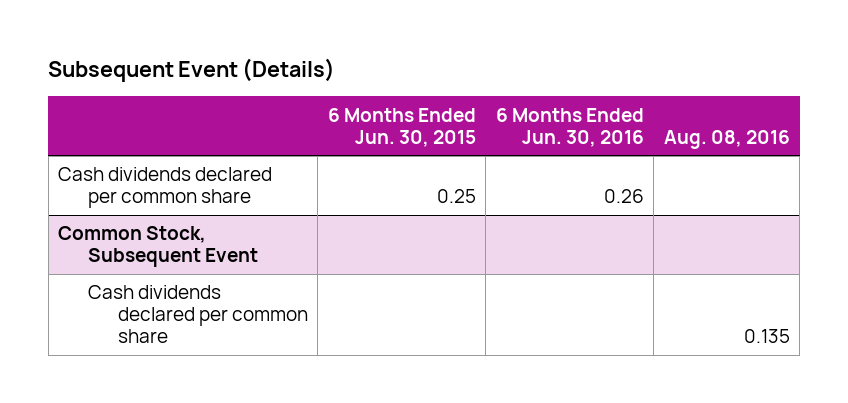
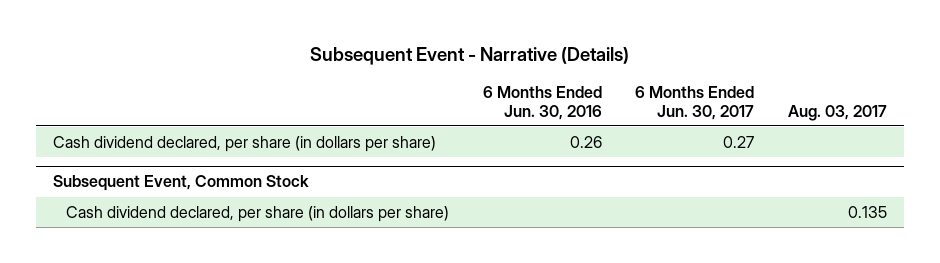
[48,58,336,83] Subsequent Event (Details) -> [310,47,630,66] Subsequent Event - Narrative (Details)
[327,107,476,147] 6 Months Ended Jun. 30, 2015 -> none
[663,129,790,149] Aug. 08, 2016 -> none
none -> [635,85,755,120] 6 Months Ended Jun. 30, 2017
none -> [788,104,888,121] Aug. 03, 2017
[58,167,273,209] Cash dividends declared per common share -> [53,135,437,152] Cash dividend declared, per share (in dollars per share)
[58,226,259,268] Common Stock, Subsequent Event -> [53,175,310,192] Subsequent Event, Common Stock
[88,285,308,344] Cash dividends declared per common share -> [65,205,449,222] Cash dividend declared, per share (in dollars per share)

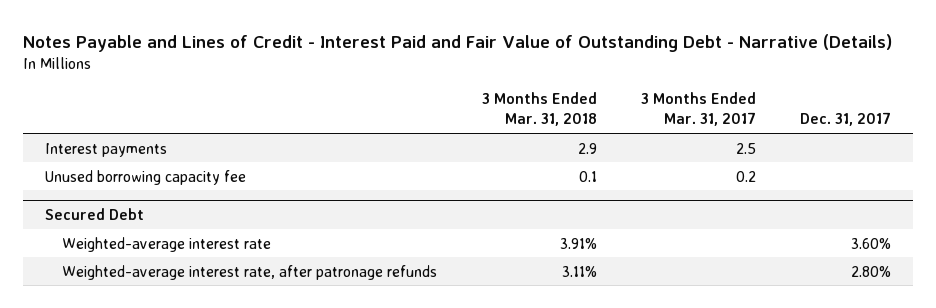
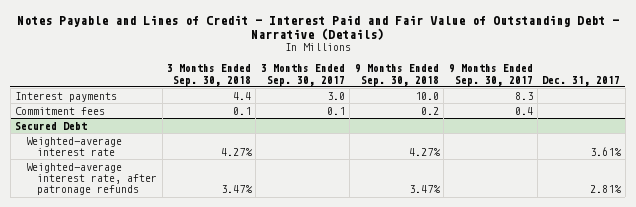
[481,92,597,127] 3 Months Ended Mar. 31, 2018 -> none
[640,92,756,127] 3 Months Ended Mar. 31, 2017 -> none
none -> [167,64,252,86] 3 Months Ended Sep. 30, 2018
none -> [260,64,345,86] 3 Months Ended Sep. 30, 2017
none -> [354,64,439,86] 9 Months Ended Sep. 30, 2018
none -> [448,64,533,86] 9 Months Ended Sep. 30, 2017
[45,169,247,185] Unused borrowing capacity fee -> [15,106,106,115] Commitment fees
[850,237,891,249] 3.60% -> [590,147,623,157] 3.61%
[850,265,891,277] 2.80% -> [590,185,623,194] 2.81%

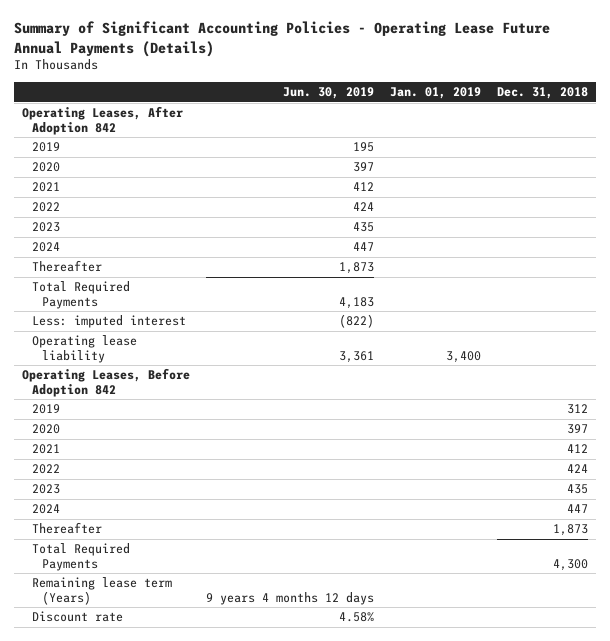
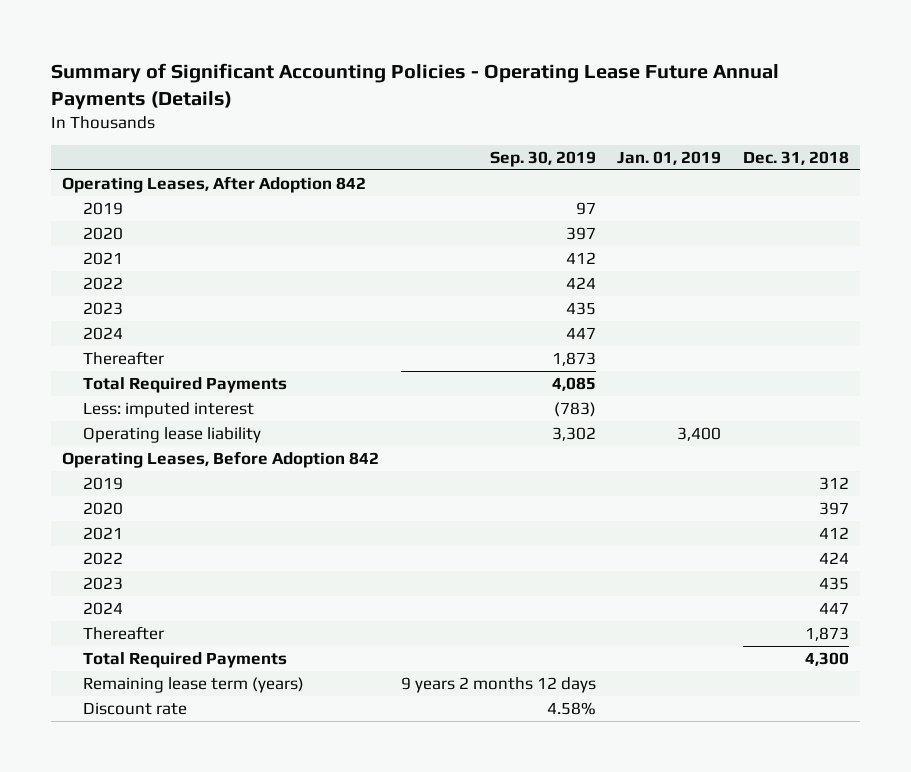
[283,87,375,100] Jun. 30, 2019 -> none
none -> [489,151,596,168] Sep. 30, 2019
[32,577,173,605] Remaining lease term (Years) -> [83,677,305,694] Remaining lease term (years)

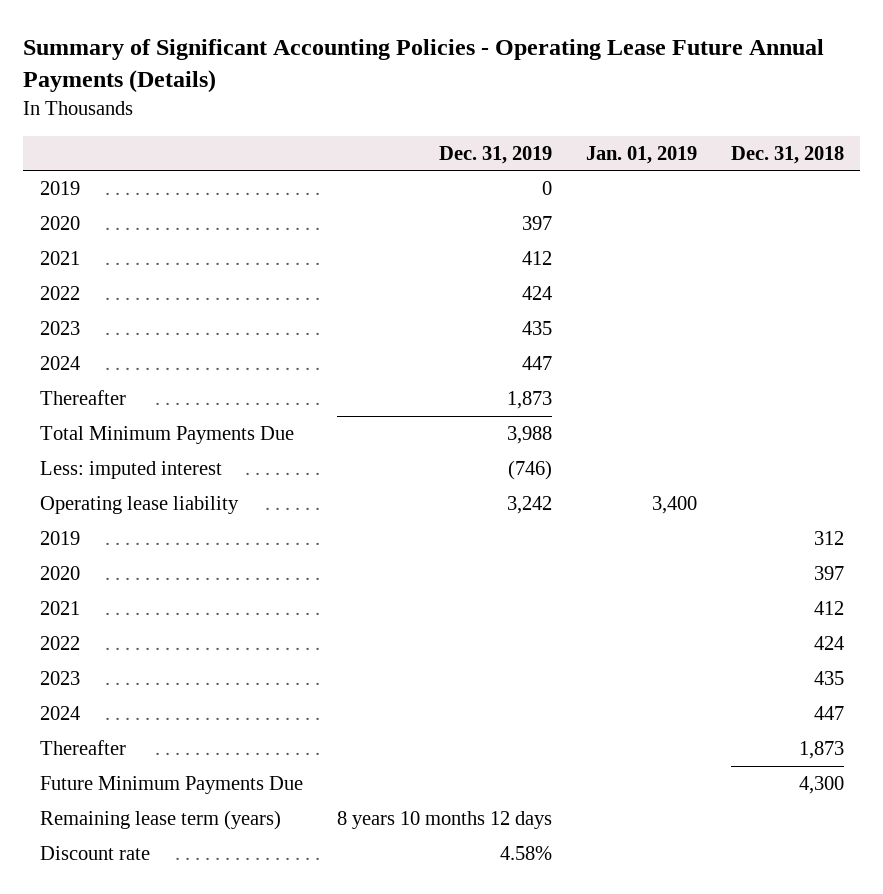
[489,151,596,168] Sep. 30, 2019 -> none
none -> [438,145,552,164] Dec. 31, 2019
[61,176,366,194] Operating Leases, After Adoption 842 -> none
[83,377,288,394] Total Required Payments -> [39,426,294,445] Total Minimum Payments Due
[61,451,379,469] Operating Leases, Before Adoption 842 -> none
[83,652,288,669] Total Required Payments -> [39,776,303,795] Future Minimum Payments Due

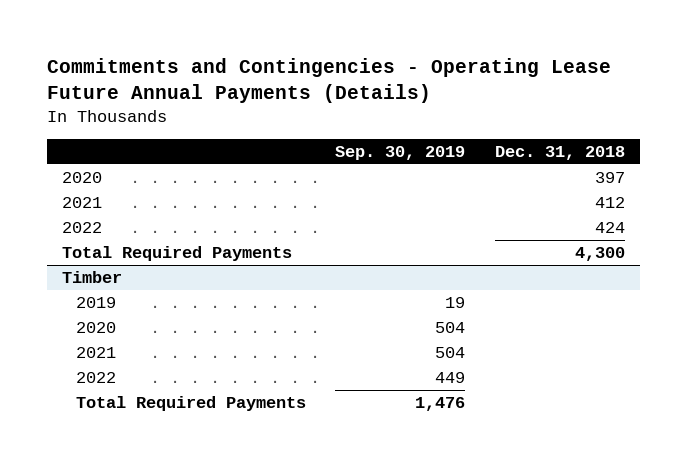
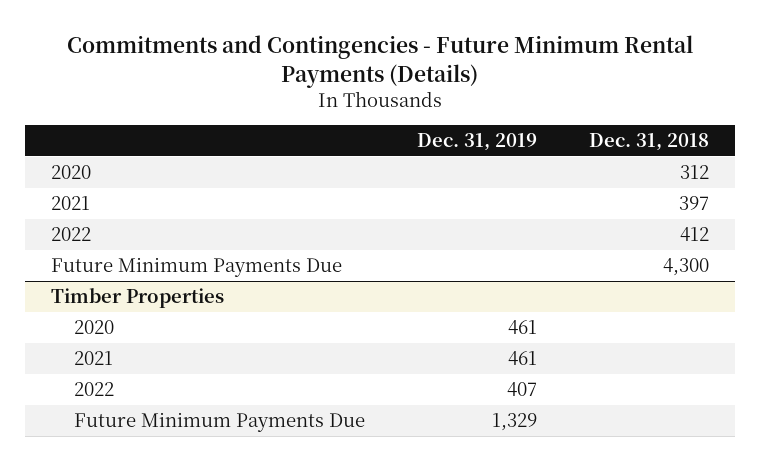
[46,57,611,104] Commitments and Contingencies - Operating Lease Future Annual Payments (Details) -> [66,35,693,88] Commitments and Contingencies - Future Minimum Rental Payments (Details)
[335,145,466,160] Sep. 30, 2019 -> none
none -> [416,133,537,152] Dec. 31, 2019
[75,297,116,309] 2019 -> none
[594,172,625,184] 397 -> [679,165,709,180] 312
[594,197,625,209] 412 -> [678,196,709,211] 397
[594,222,625,234] 424 -> [679,227,709,242] 412
[61,246,292,262] Total Required Payments -> [50,257,342,278] Future Minimum Payments Due
[61,271,122,284] Timber -> [50,288,224,309] Timber Properties
[75,396,306,412] Total Required Payments -> [74,412,366,433] Future Minimum Payments Due

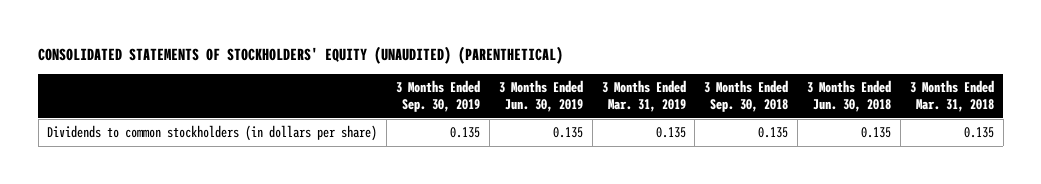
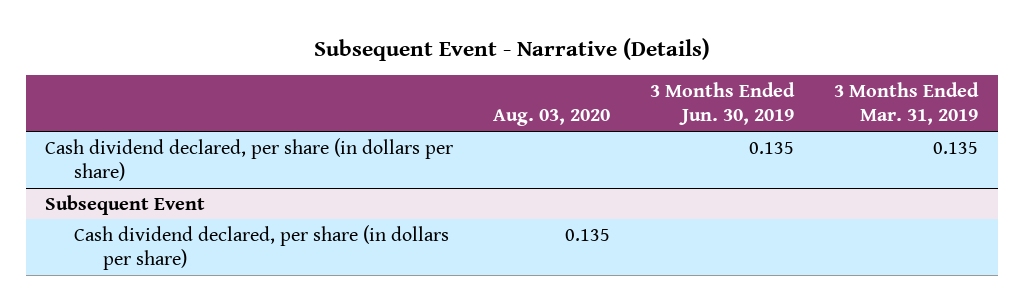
[38,45,564,64] CONSOLIDATED STATEMENTS OF STOCKHOLDERS' EQUITY (UNAUDITED) (PARENTHETICAL) -> [313,37,710,61] Subsequent Event - Narrative (Details)
[396,80,481,113] 3 Months Ended Sep. 30, 2019 -> none
[704,80,789,113] 3 Months Ended Sep. 30, 2018 -> none
[806,80,891,113] 3 Months Ended Jun. 30, 2018 -> none
[909,80,994,113] 3 Months Ended Mar. 31, 2018 -> none
none -> [493,109,611,127] Aug. 03, 2020
[47,125,378,142] Dividends to common stockholders (in dollars per share) -> [45,137,454,182] Cash dividend declared, per share (in dollars per share)
none -> [45,194,206,215] Subsequent Event
none -> [74,224,450,271] Cash dividend declared, per share (in dollars per share)

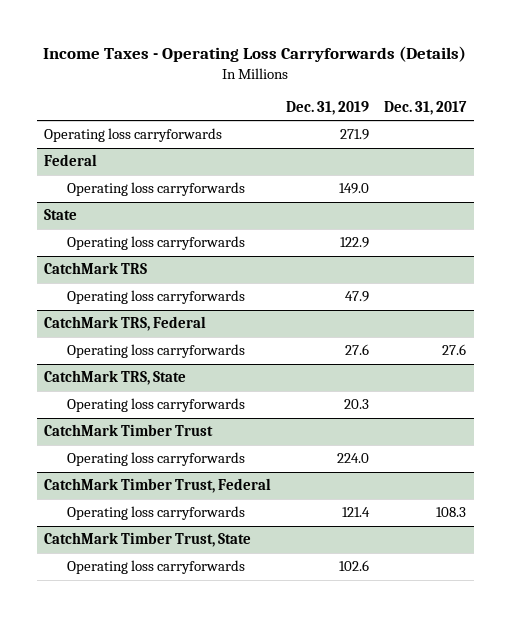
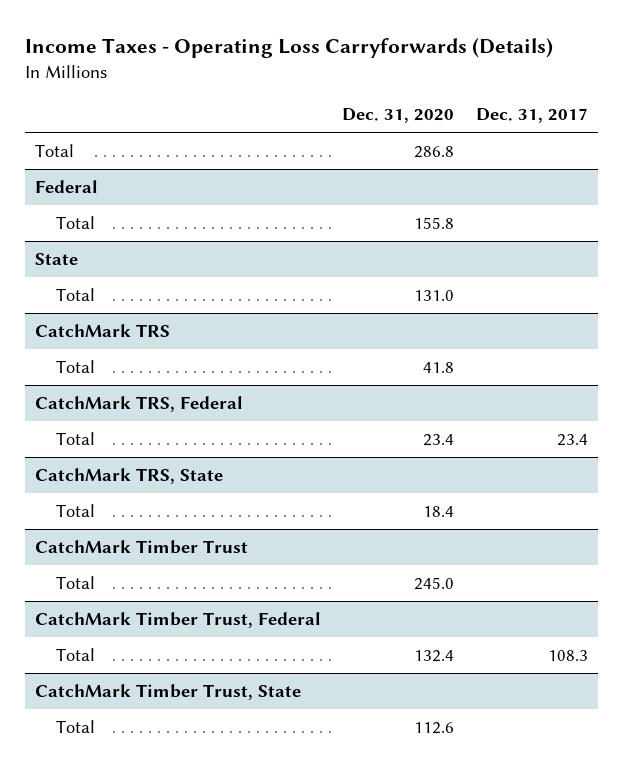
[286,100,370,115] Dec. 31, 2019 -> none
none -> [342,108,455,124] Dec. 31, 2020
[44,128,223,143] Operating loss carryforwards -> [35,143,75,157] Total
[66,182,245,197] Operating loss carryforwards -> [56,215,96,229] Total
[66,236,245,251] Operating loss carryforwards -> [56,287,96,301] Total
[66,290,245,305] Operating loss carryforwards -> [56,359,96,373] Total
[66,344,245,359] Operating loss carryforwards -> none
none -> [56,431,96,445] Total
[66,398,245,413] Operating loss carryforwards -> [56,503,96,517] Total
[66,452,245,467] Operating loss carryforwards -> [56,575,96,589] Total
[66,506,245,521] Operating loss carryforwards -> [56,647,96,661] Total
[66,560,245,575] Operating loss carryforwards -> [56,719,96,733] Total

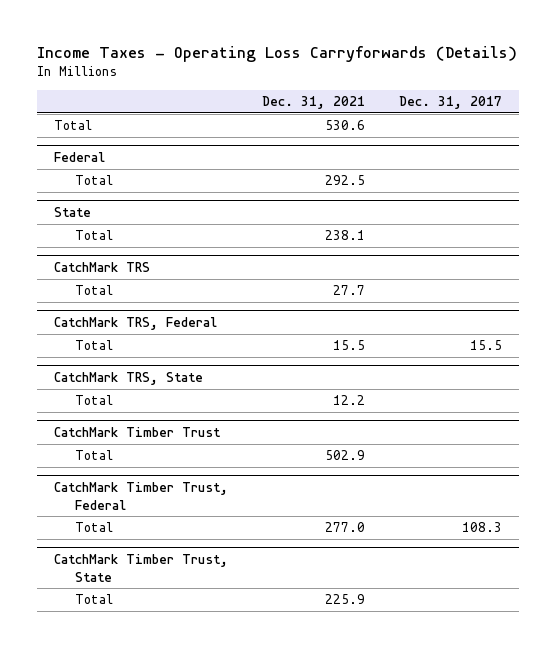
[342,108,455,124] Dec. 31, 2020 -> none
none -> [261,96,365,110] Dec. 31, 2021
[556,433,588,446] 23.4 -> [469,340,502,351] 15.5

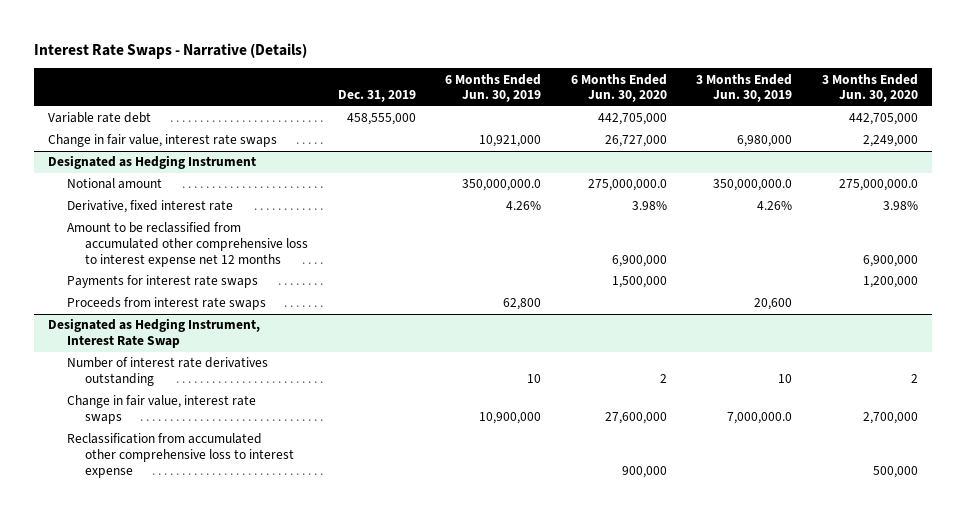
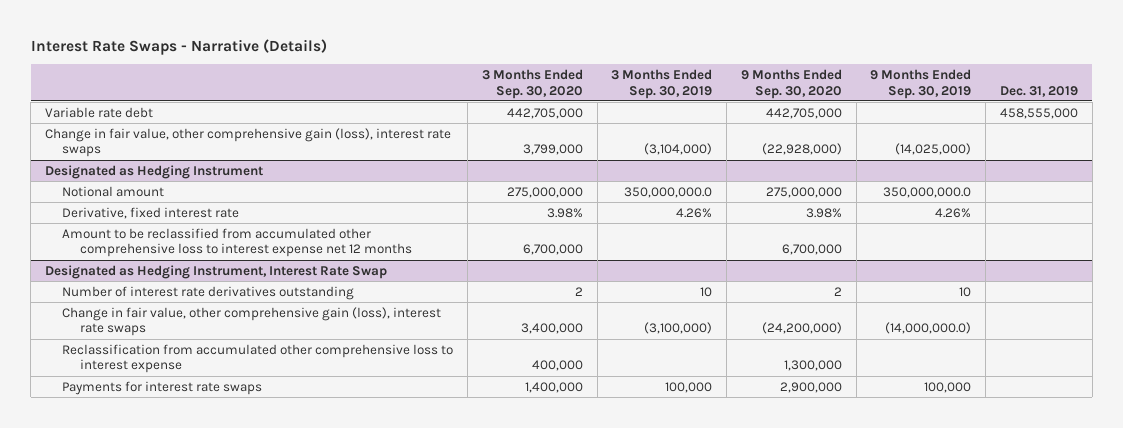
[445,73,542,103] 6 Months Ended Jun. 30, 2019 -> none
[570,73,667,103] 6 Months Ended Jun. 30, 2020 -> none
[696,73,793,103] 3 Months Ended Jun. 30, 2019 -> none
[821,73,918,103] 3 Months Ended Jun. 30, 2020 -> none
none -> [481,69,583,99] 3 Months Ended Sep. 30, 2020
none -> [611,69,713,99] 3 Months Ended Sep. 30, 2019
none -> [740,69,842,99] 9 Months Ended Sep. 30, 2020
none -> [870,69,972,99] 9 Months Ended Sep. 30, 2019
[48,134,278,148] Change in fair value, interest rate swaps -> [44,127,451,158] Change in fair value, other comprehensive gain (loss), interest rate swaps
[66,275,258,289] Payments for interest rate swaps -> none
[66,297,266,311] Proceeds from interest rate swaps -> none
[66,395,256,425] Change in fair value, interest rate swaps -> [62,306,442,337] Change in fair value, other comprehensive gain (loss), interest rate swaps
none -> [62,380,263,395] Payments for interest rate swaps

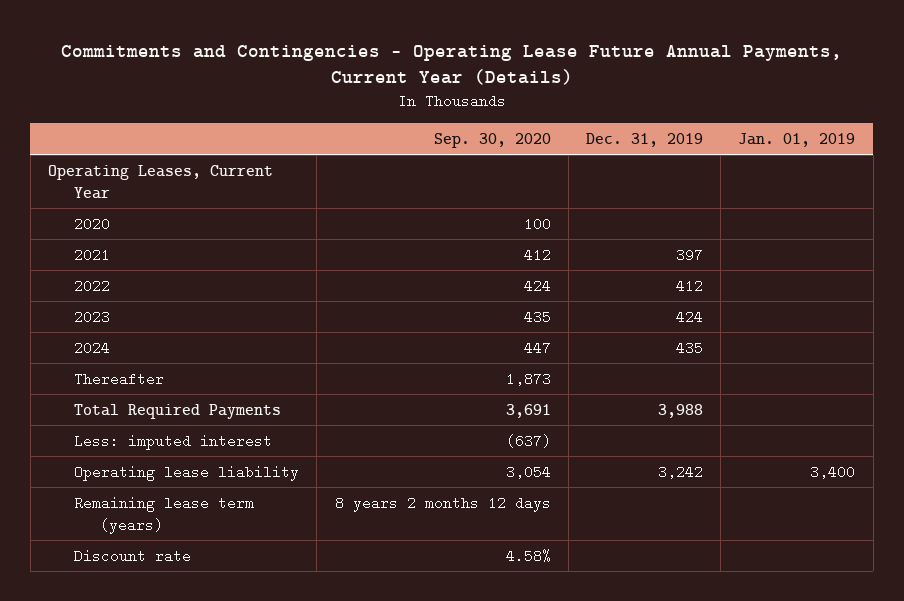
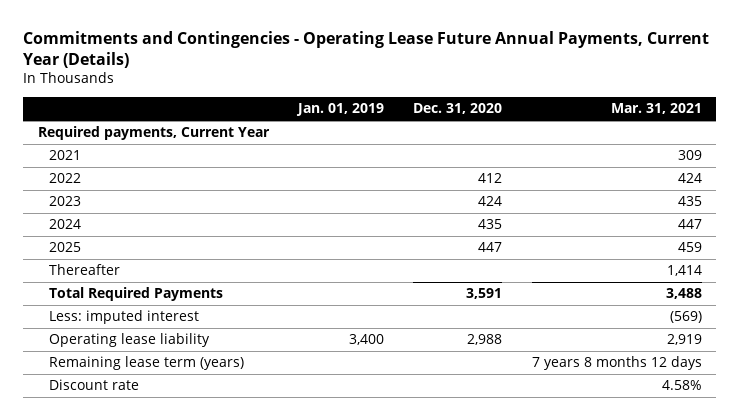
[433,132,551,148] Sep. 30, 2020 -> none
[585,132,703,147] Dec. 31, 2019 -> none
none -> [413,103,503,115] Dec. 31, 2020
none -> [610,103,702,115] Mar. 31, 2021
[74,216,111,231] 2020 -> none
[48,164,274,199] Operating Leases, Current Year -> [37,126,270,141] Required payments, Current Year
none -> [48,242,81,253] 2025

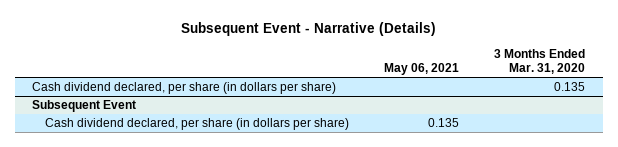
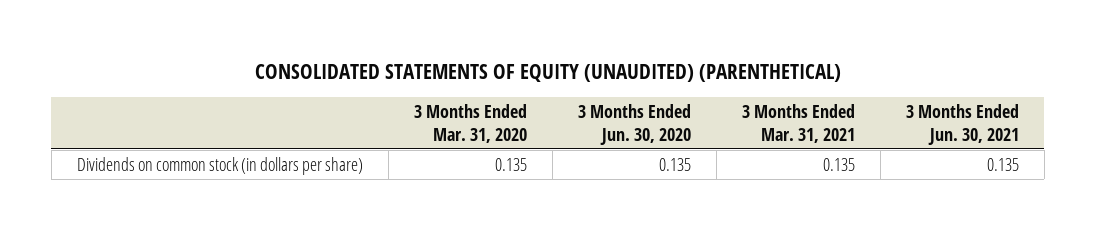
[180,22,436,37] Subsequent Event - Narrative (Details) -> [254,64,841,83] CONSOLIDATED STATEMENTS OF EQUITY (UNAUDITED) (PARENTHETICAL)
[384,63,460,76] May 06, 2021 -> none
none -> [577,104,691,145] 3 Months Ended Jun. 30, 2020
none -> [741,104,855,143] 3 Months Ended Mar. 31, 2021
none -> [905,104,1019,145] 3 Months Ended Jun. 30, 2021
[32,99,137,112] Subsequent Event -> none
[45,117,350,130] Cash dividend declared, per share (in dollars per share) -> none
[32,81,337,94] Cash dividend declared, per share (in dollars per share) -> [76,156,363,175] Dividends on common stock (in dollars per share)

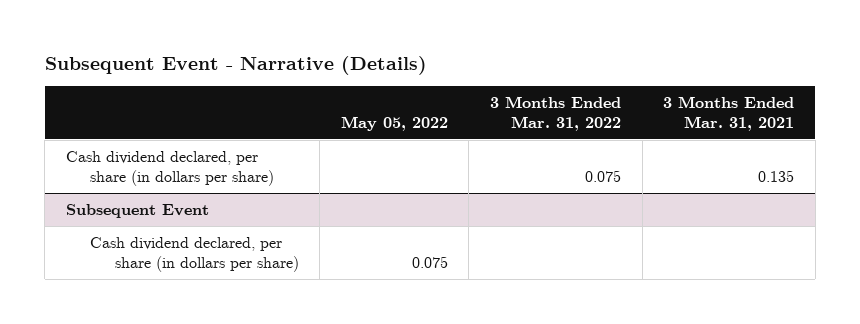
[254,64,841,83] CONSOLIDATED STATEMENTS OF EQUITY (UNAUDITED) (PARENTHETICAL) -> [44,56,427,76] Subsequent Event - Narrative (Details)
[413,104,527,143] 3 Months Ended Mar. 31, 2020 -> none
[577,104,691,145] 3 Months Ended Jun. 30, 2020 -> none
[905,104,1019,145] 3 Months Ended Jun. 30, 2021 -> none
none -> [340,116,448,132] May 05, 2022
none -> [489,96,621,132] 3 Months Ended Mar. 31, 2022
[76,156,363,175] Dividends on common stock (in dollars per share) -> [65,150,275,186] Cash dividend declared, per share (in dollars per share)
none -> [65,203,209,218] Subsequent Event
none -> [90,236,299,272] Cash dividend declared, per share (in dollars per share)

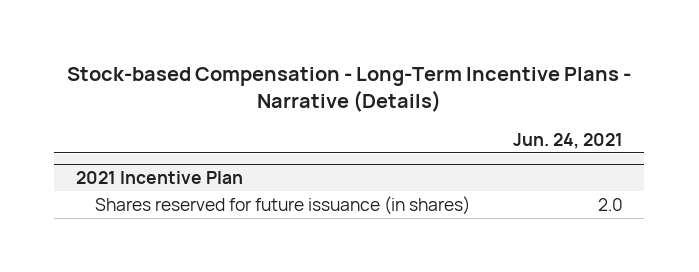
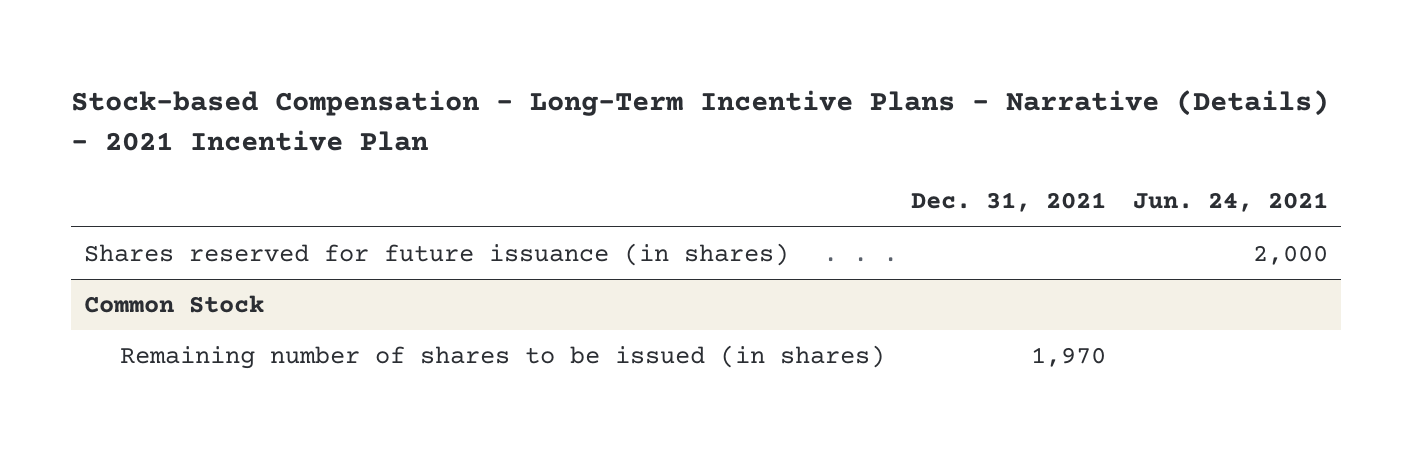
[67,67,632,113] Stock-based Compensation - Long-Term Incentive Plans - Narrative (Details) -> [71,90,1330,151] Stock-based Compensation - Long-Term Incentive Plans - Narrative (Details) - 2021 Incentive Plan
none -> [911,192,1107,213] Dec. 31, 2021
[95,195,471,215] Shares reserved for future issuance (in shares) -> none
none -> [84,243,790,267] Shares reserved for future issuance (in shares)
[75,171,243,185] 2021 Incentive Plan -> [84,295,265,314] Common Stock
none -> [119,345,885,370] Remaining number of shares to be issued (in shares)

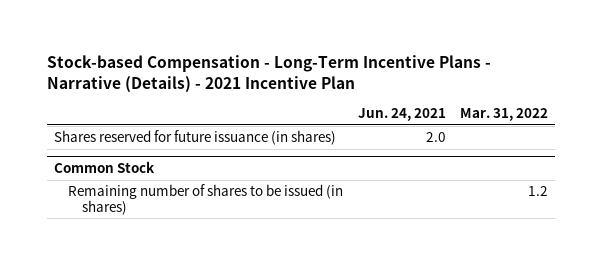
[911,192,1107,213] Dec. 31, 2021 -> none
none -> [460,108,549,122] Mar. 31, 2022
[1253,245,1329,266] 2,000 -> [425,132,446,143] 2.0

